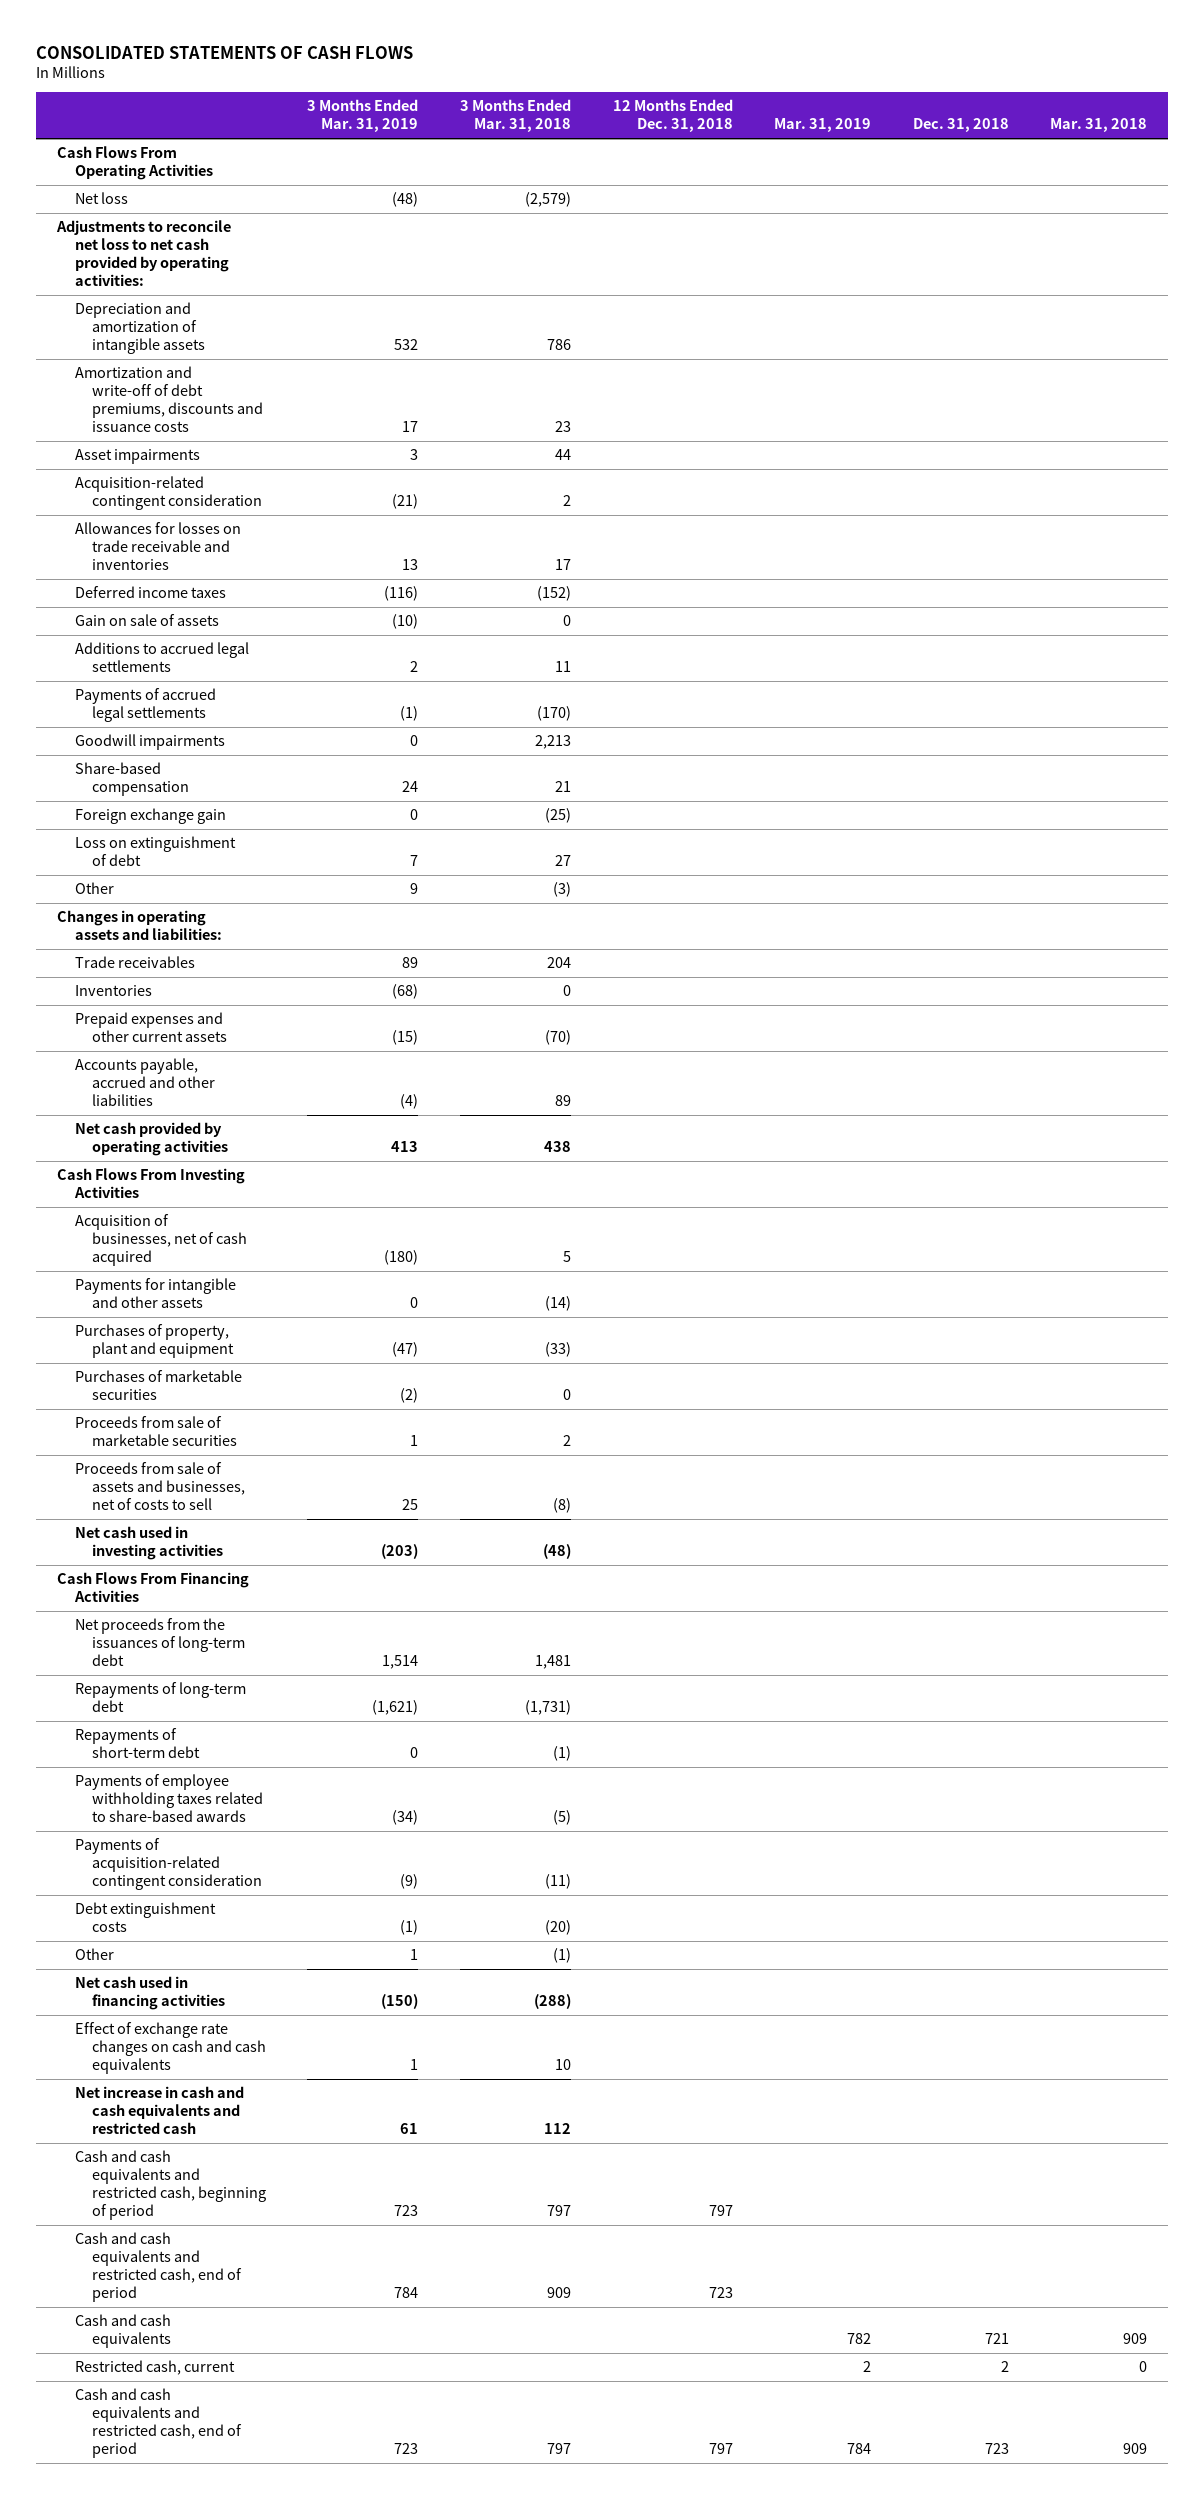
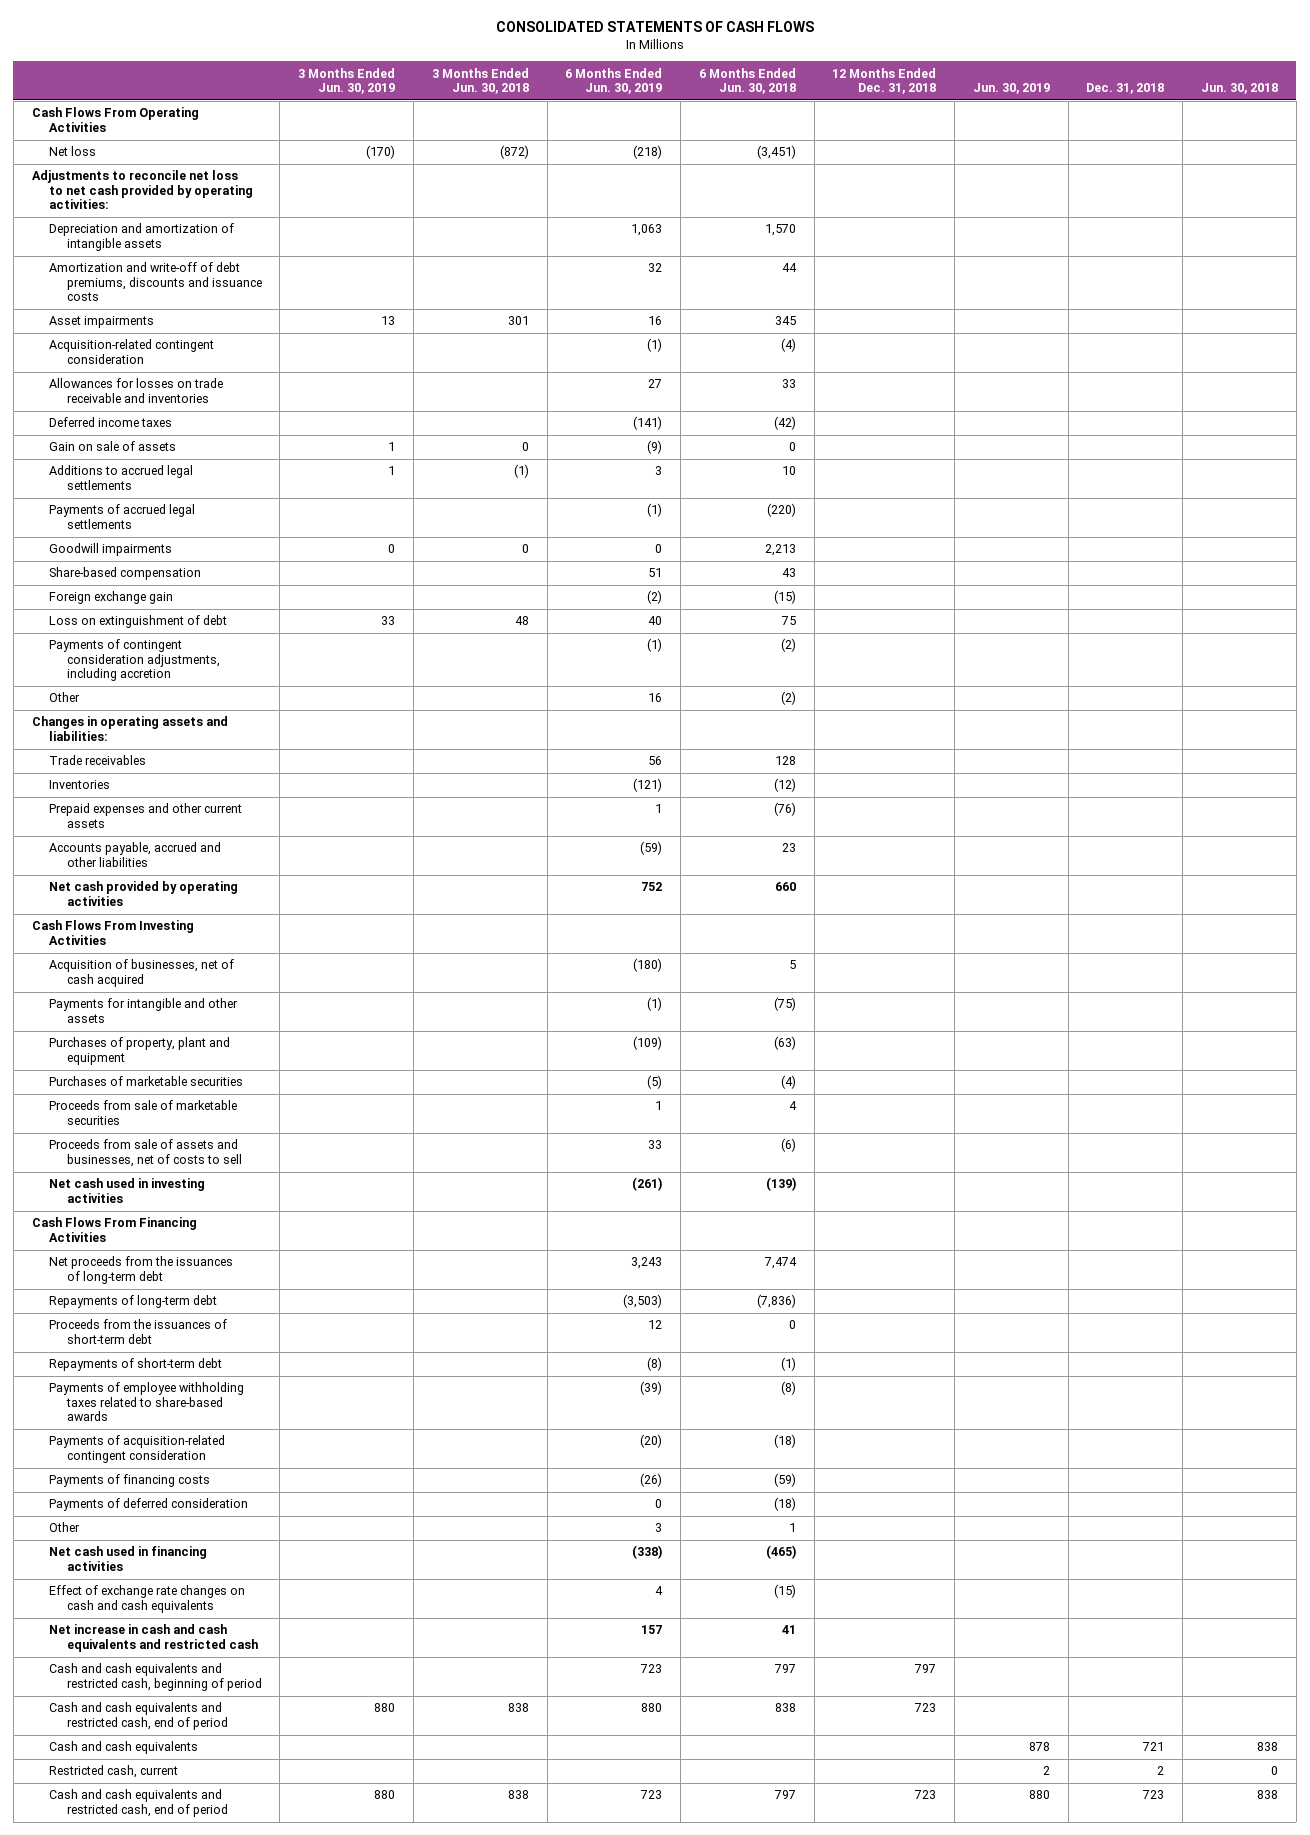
[307,99,419,133] 3 Months Ended Mar. 31, 2019 -> none
[459,99,571,133] 3 Months Ended Mar. 31, 2018 -> none
[774,118,872,133] Mar. 31, 2019 -> none
[1050,118,1148,133] Mar. 31, 2018 -> none
none -> [298,67,396,95] 3 Months Ended Jun. 30, 2019
none -> [431,67,529,95] 3 Months Ended Jun. 30, 2018
none -> [565,67,663,95] 6 Months Ended Jun. 30, 2019
none -> [698,67,796,95] 6 Months Ended Jun. 30, 2018
none -> [972,83,1050,95] Jun. 30, 2019
none -> [1201,83,1279,95] Jun. 30, 2018
none -> [49,639,220,682] Payments of contingent consideration adjustments, including accretion
none -> [49,1319,228,1344] Proceeds from the issuances of short-term debt
[74,1902,216,1933] Debt extinguishment costs -> [49,1474,211,1488] Payments of financing costs
none -> [49,1498,249,1512] Payments of deferred consideration
[708,2443,733,2455] 797 -> [914,1790,937,1800] 723

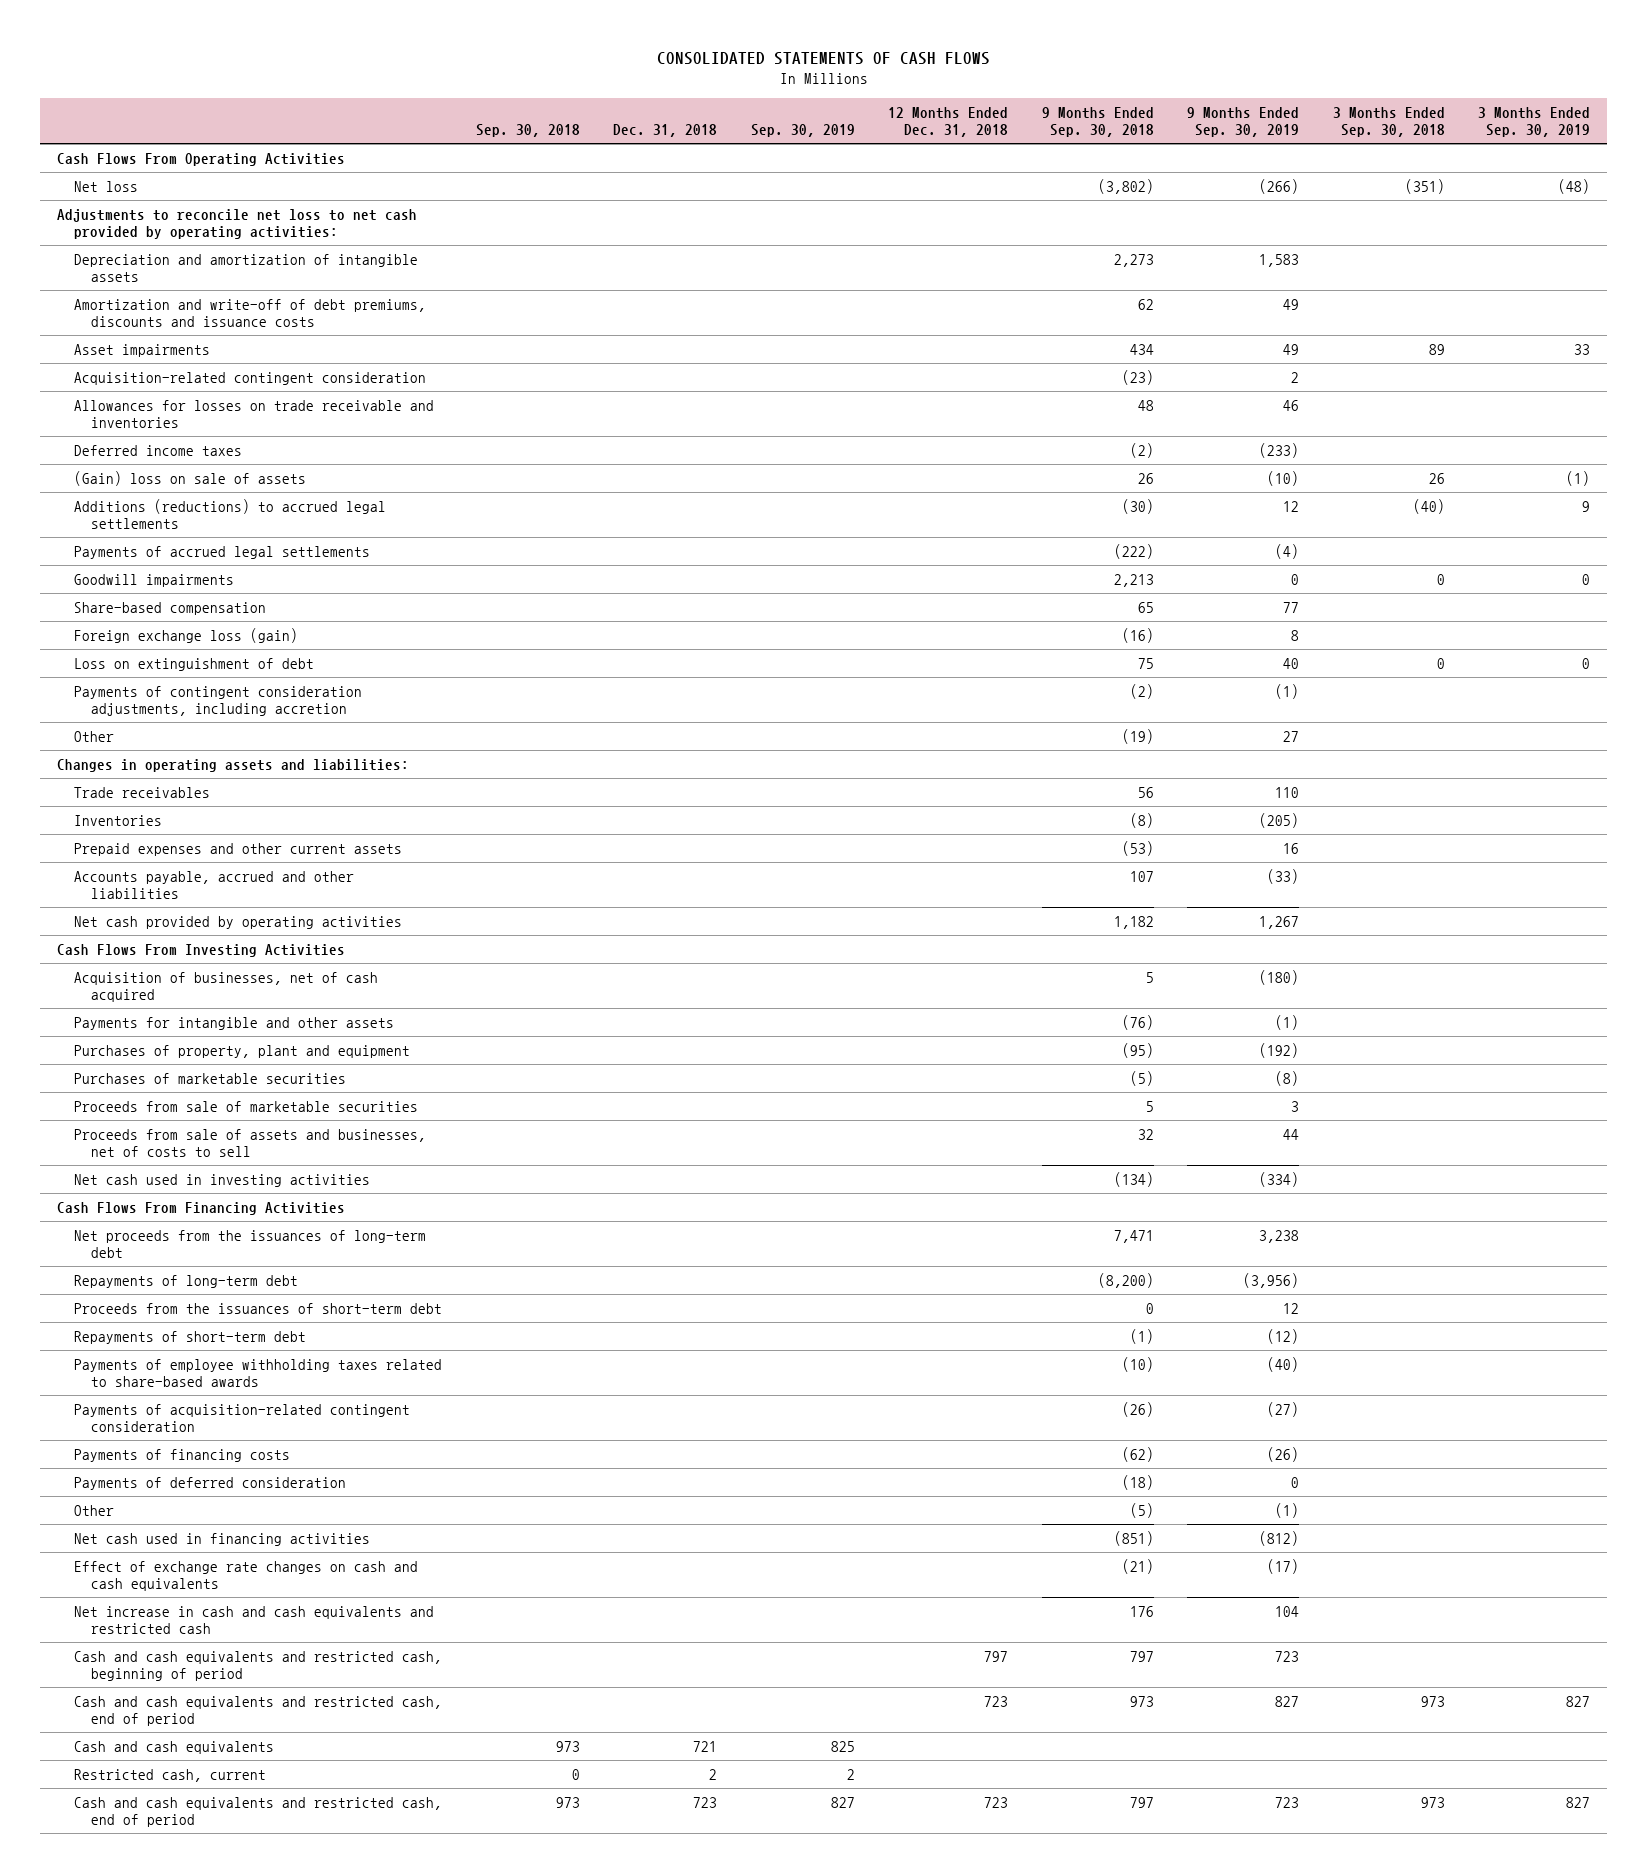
[298,67,396,95] 3 Months Ended Jun. 30, 2019 -> none
[431,67,529,95] 3 Months Ended Jun. 30, 2018 -> none
[565,67,663,95] 6 Months Ended Jun. 30, 2019 -> none
[698,67,796,95] 6 Months Ended Jun. 30, 2018 -> none
[972,83,1050,95] Jun. 30, 2019 -> none
[1201,83,1279,95] Jun. 30, 2018 -> none
none -> [475,124,580,138] Sep. 30, 2018
none -> [750,124,855,138] Sep. 30, 2019
none -> [1041,106,1154,138] 9 Months Ended Sep. 30, 2018
none -> [1187,106,1300,138] 9 Months Ended Sep. 30, 2019
none -> [1332,106,1445,138] 3 Months Ended Sep. 30, 2018
none -> [1478,106,1591,138] 3 Months Ended Sep. 30, 2019
[49,441,177,452] Gain on sale of assets -> [74,470,307,486] (Gain) loss on sale of assets
[49,465,194,490] Additions to accrued legal settlements -> [74,498,387,529] Additions (reductions) to accrued legal settlements
[49,591,174,605] Foreign exchange gain -> [74,627,299,643] Foreign exchange loss (gain)

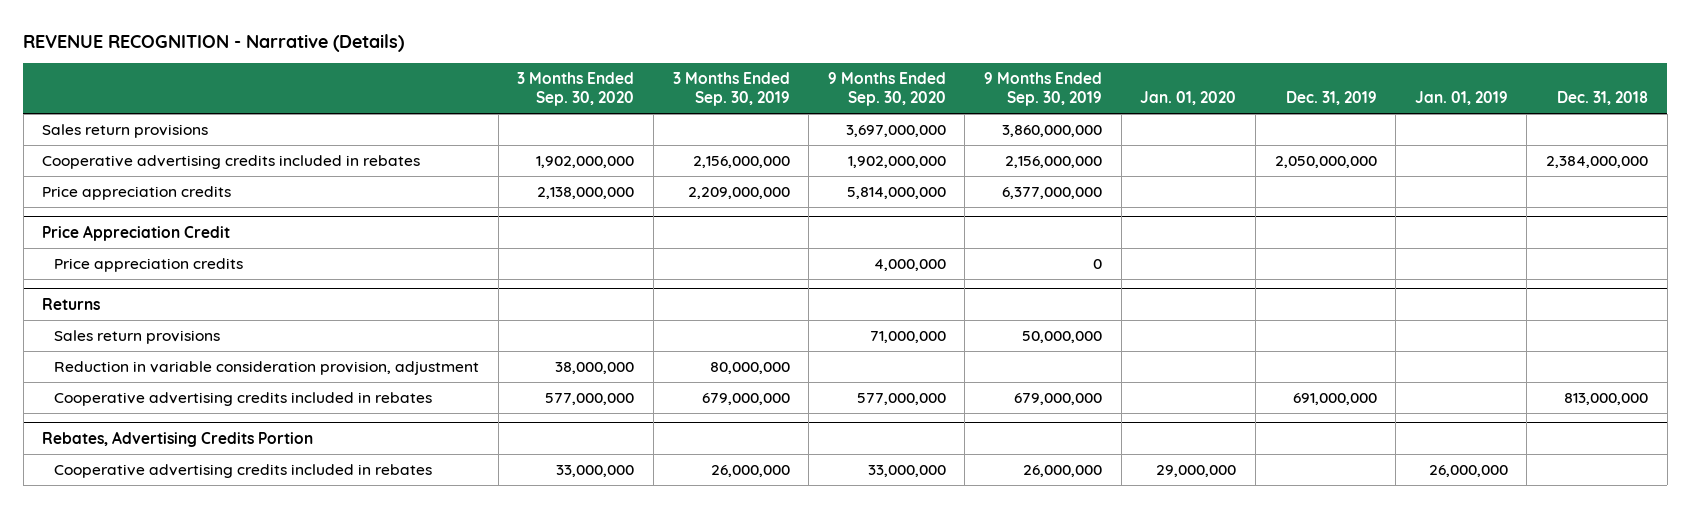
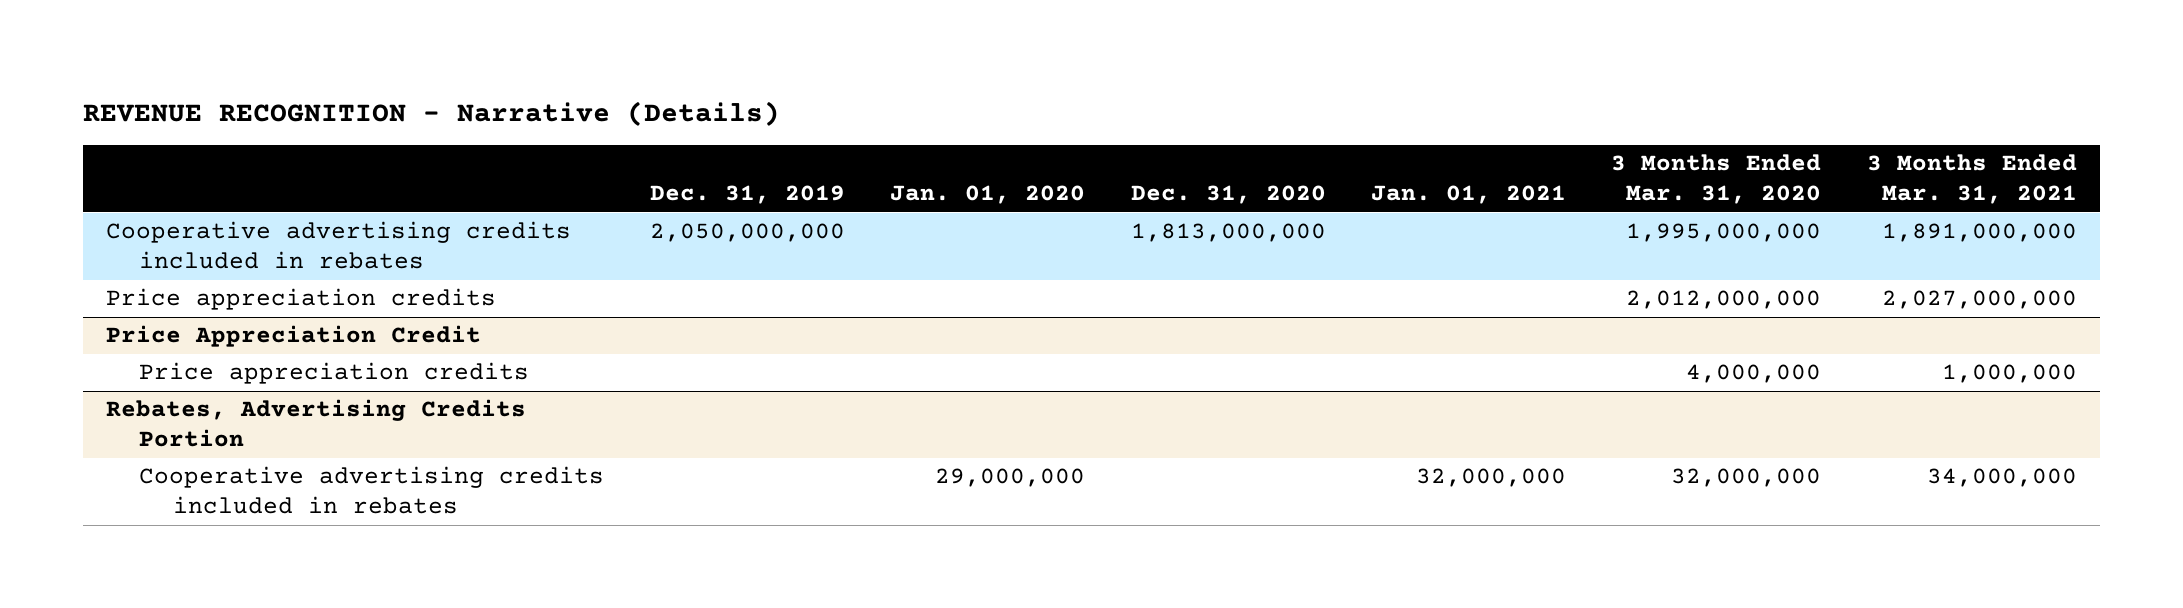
[517,72,635,107] 3 Months Ended Sep. 30, 2020 -> none
[672,72,790,107] 3 Months Ended Sep. 30, 2019 -> none
[827,72,946,107] 9 Months Ended Sep. 30, 2020 -> none
[984,72,1103,107] 9 Months Ended Sep. 30, 2019 -> none
[1414,91,1508,106] Jan. 01, 2019 -> none
[1557,91,1649,106] Dec. 31, 2018 -> none
none -> [1130,185,1326,205] Dec. 31, 2020
none -> [1371,185,1567,205] Jan. 01, 2021
none -> [1611,154,1822,205] 3 Months Ended Mar. 31, 2020
none -> [1866,154,2077,205] 3 Months Ended Mar. 31, 2021
[42,124,209,139] Sales return provisions -> none
[42,297,101,310] Returns -> none
[54,330,221,345] Sales return provisions -> none
[54,361,480,376] Reduction in variable consideration provision, adjustment -> none
[54,392,433,407] Cooperative advertising credits included in rebates -> none

